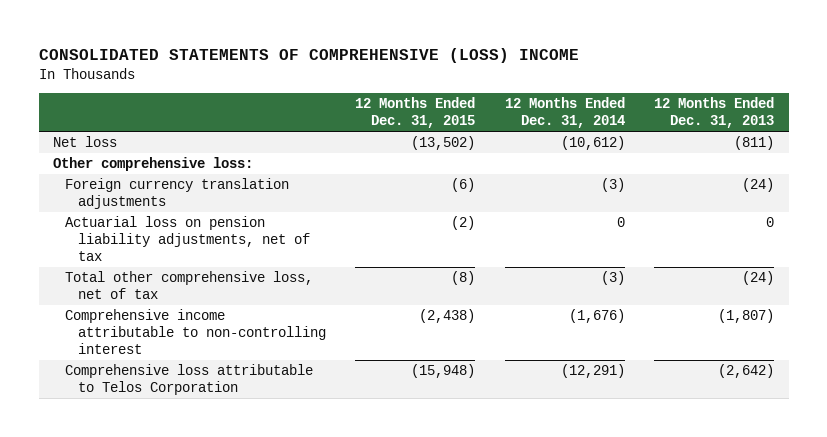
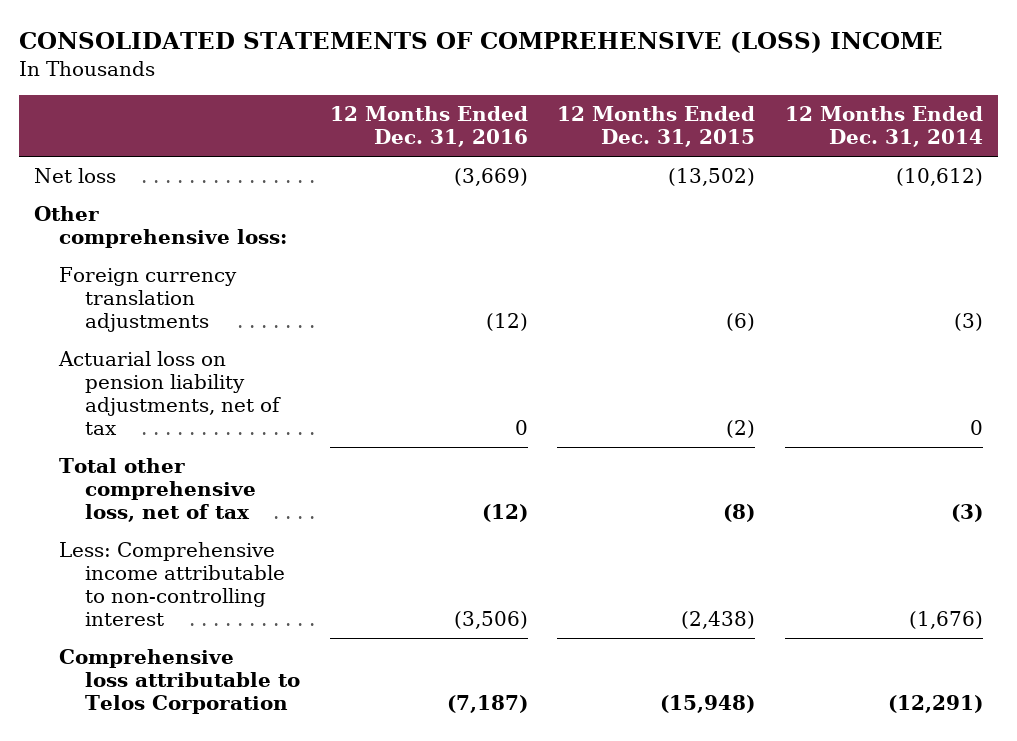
[654,97,775,129] 12 Months Ended Dec. 31, 2013 -> none
none -> [329,106,528,148] 12 Months Ended Dec. 31, 2016
[65,309,326,355] Comprehensive income attributable to non-controlling interest -> [59,542,285,627] Less: Comprehensive income attributable to non-controlling interest

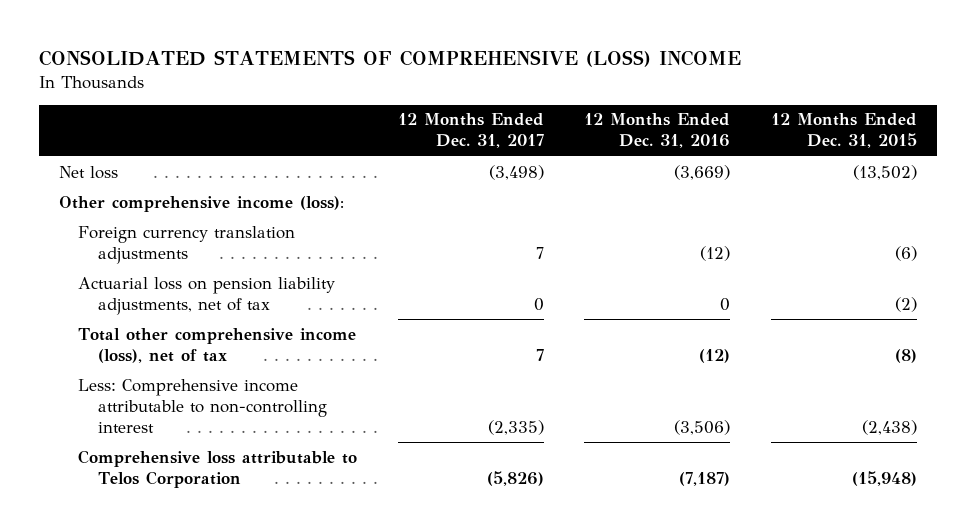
[785,106,984,148] 12 Months Ended Dec. 31, 2014 -> none
none -> [397,113,544,149] 12 Months Ended Dec. 31, 2017
[33,206,288,249] Other comprehensive loss: -> [59,195,345,212] Other comprehensive income (loss):
[59,458,256,523] Total other comprehensive loss, net of tax -> [78,327,357,363] Total other comprehensive income (loss), net of tax

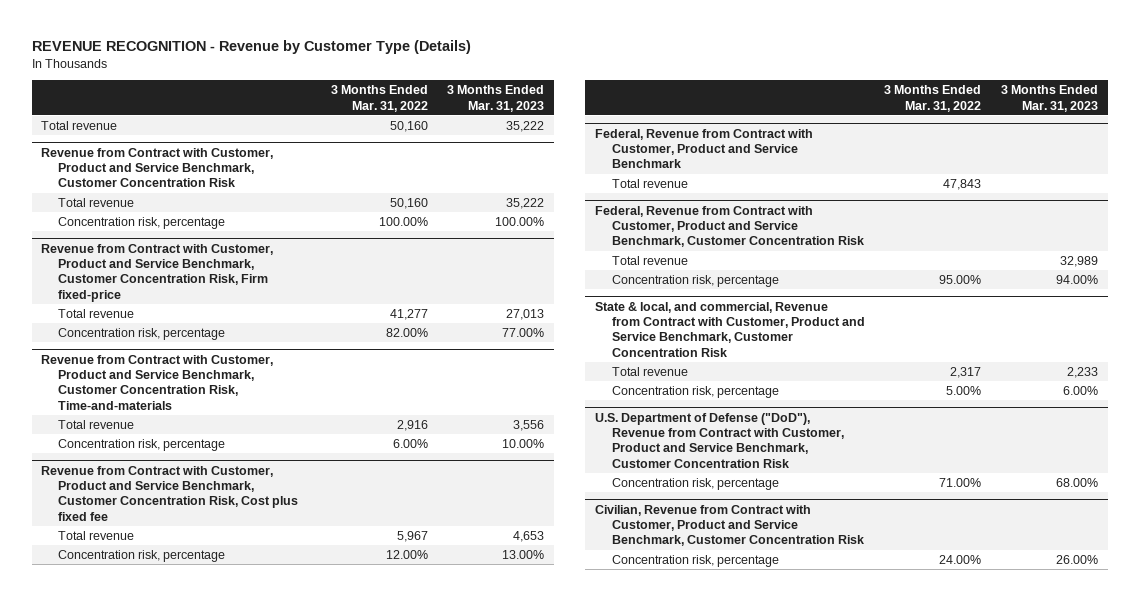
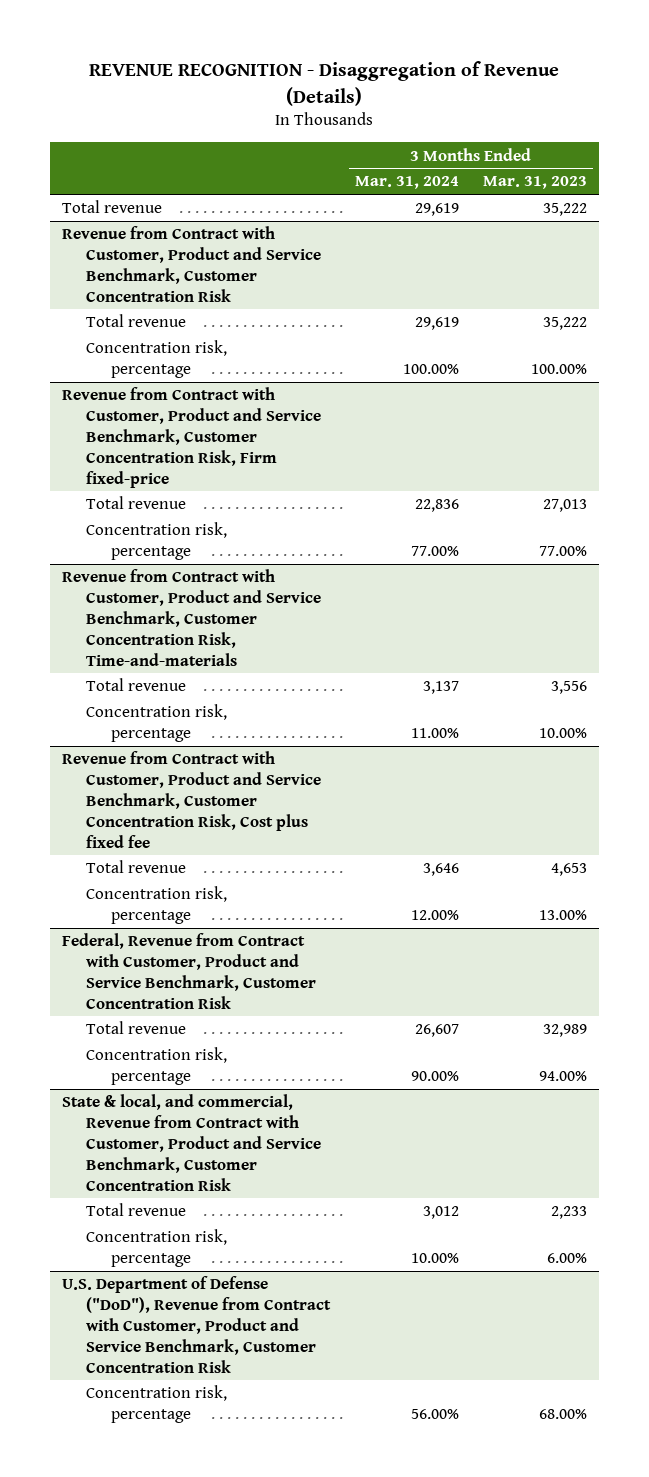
[31,40,471,55] REVENUE RECOGNITION - Revenue by Customer Type (Details) -> [89,61,560,106] REVENUE RECOGNITION - Disaggregation of Revenue (Details)
[330,85,428,112] 3 Months Ended Mar. 31, 2022 -> none
none -> [354,176,459,190] Mar. 31, 2024
[595,128,814,169] Federal, Revenue from Contract with Customer, Product and Service Benchmark -> none
[611,178,688,188] Total revenue -> none
[595,504,864,547] Civilian, Revenue from Contract with Customer, Product and Service Benchmark, Customer Concentration Risk -> none
[611,554,779,567] Concentration risk, percentage -> none

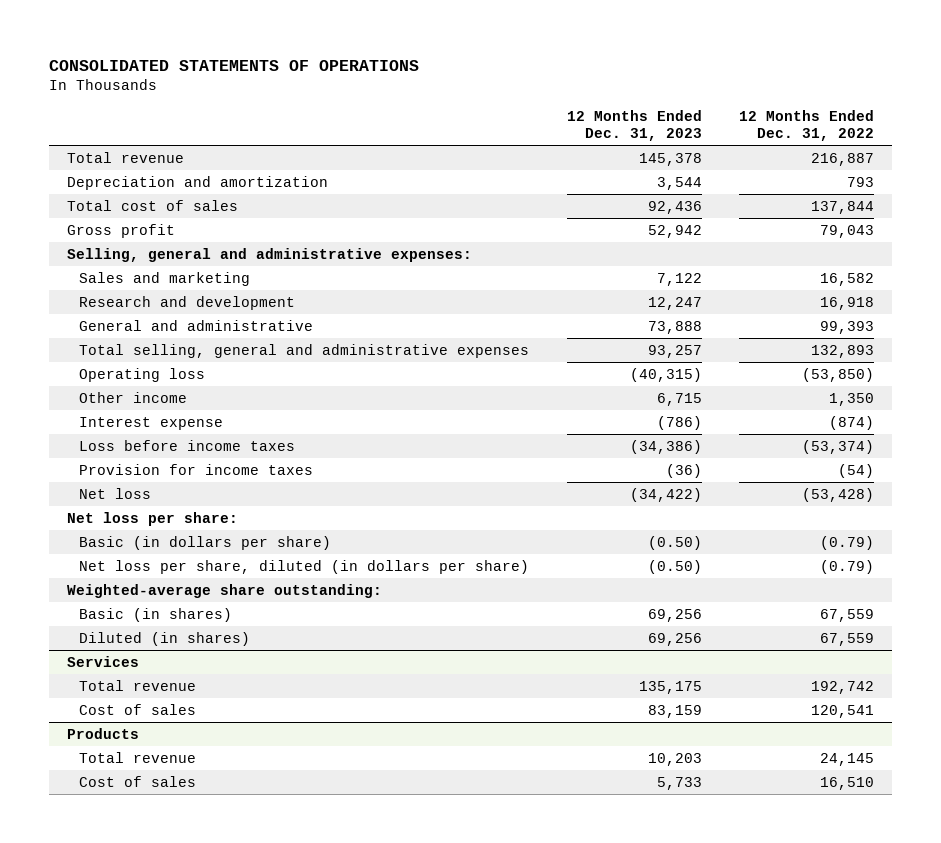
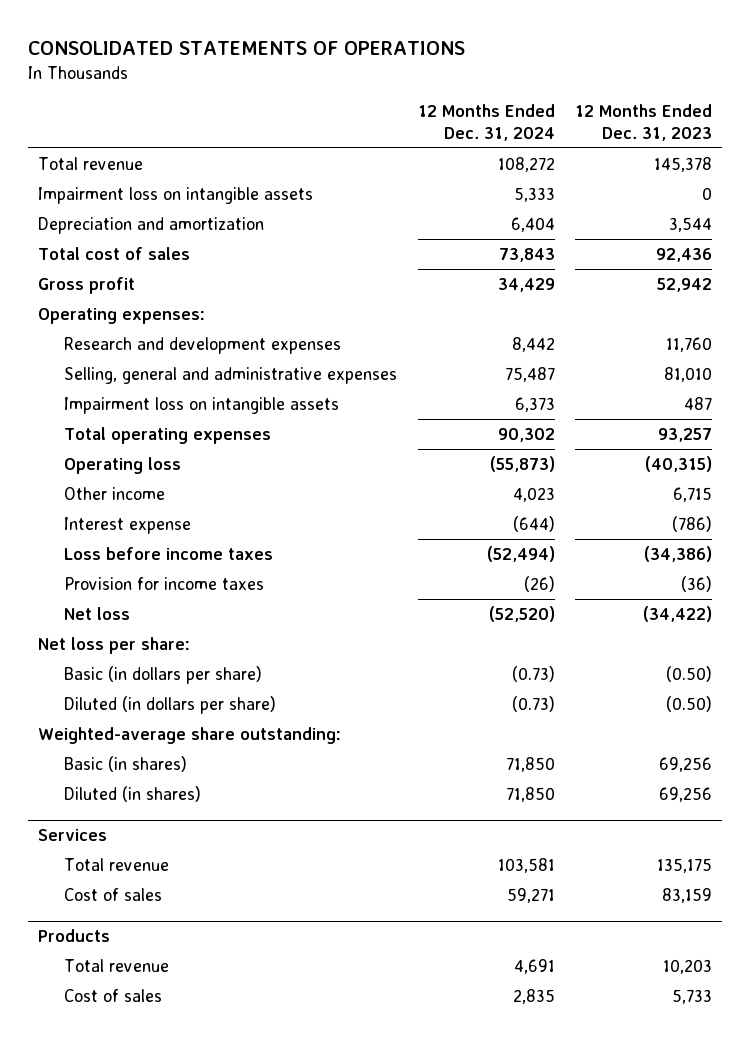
[738,110,874,141] 12 Months Ended Dec. 31, 2022 -> none
none -> [417,103,555,142] 12 Months Ended Dec. 31, 2024
none -> [38,186,314,204] Impairment loss on intangible assets
[67,247,473,262] Selling, general and administrative expenses: -> none
[79,271,251,286] Sales and marketing -> none
none -> [38,307,206,324] Operating expenses:
[79,295,296,310] Research and development -> [64,336,342,354] Research and development expenses
[647,296,702,310] 12,247 -> [666,336,713,352] 11,760
[79,319,314,331] General and administrative -> [64,366,398,384] Selling, general and administrative expenses
[647,320,702,334] 73,888 -> [664,366,713,382] 81,010
none -> [64,396,340,414] Impairment loss on intangible assets
[79,343,530,358] Total selling, general and administrative expenses -> [64,426,272,444] Total operating expenses
[79,559,530,574] Net loss per share, diluted (in dollars per share) -> [64,695,277,714] Diluted (in dollars per share)

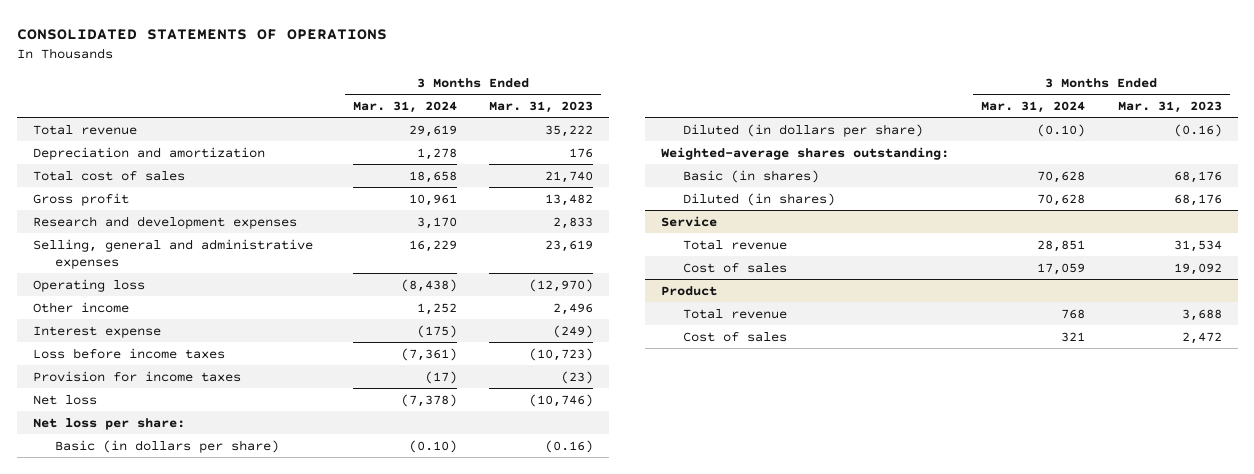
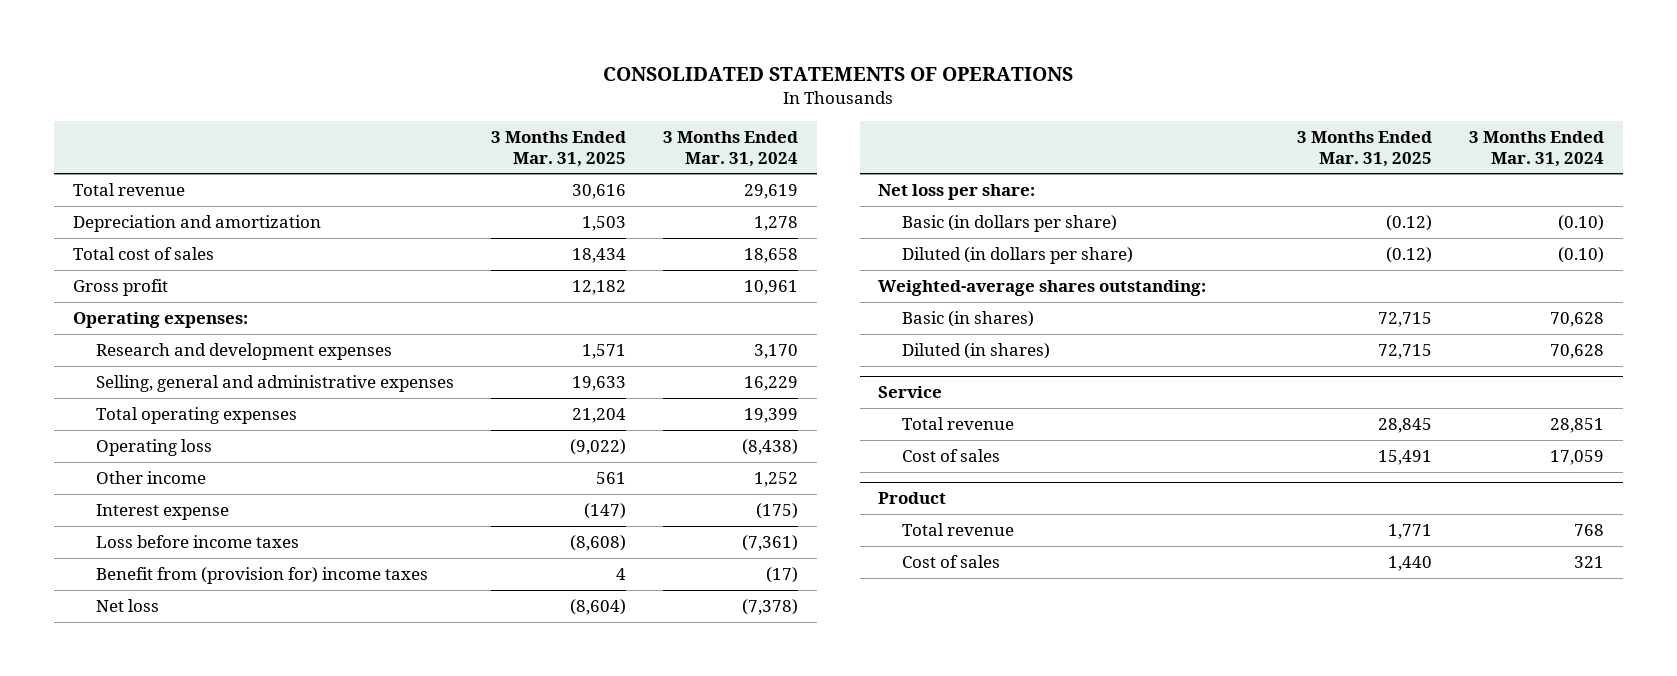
[489,101,594,114] Mar. 31, 2023 -> none
none -> [491,130,627,167] 3 Months Ended Mar. 31, 2025
none -> [72,311,248,328] Operating expenses:
none -> [95,406,297,424] Total operating expenses
[32,370,241,382] Provision for income taxes -> [95,566,428,584] Benefit from (provision for) income taxes

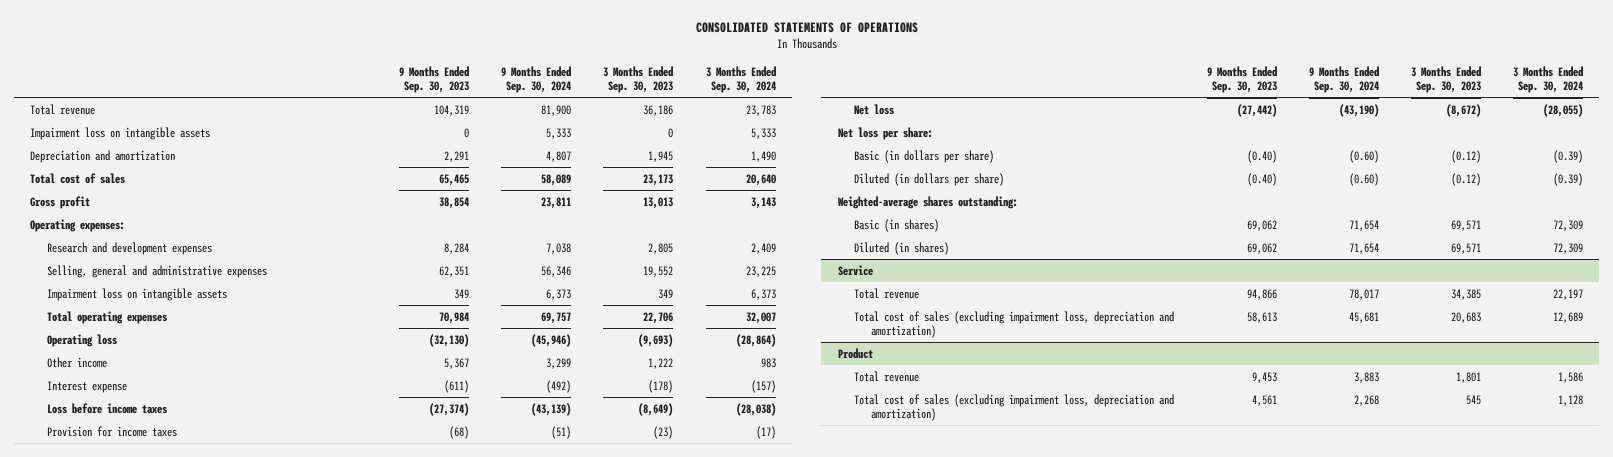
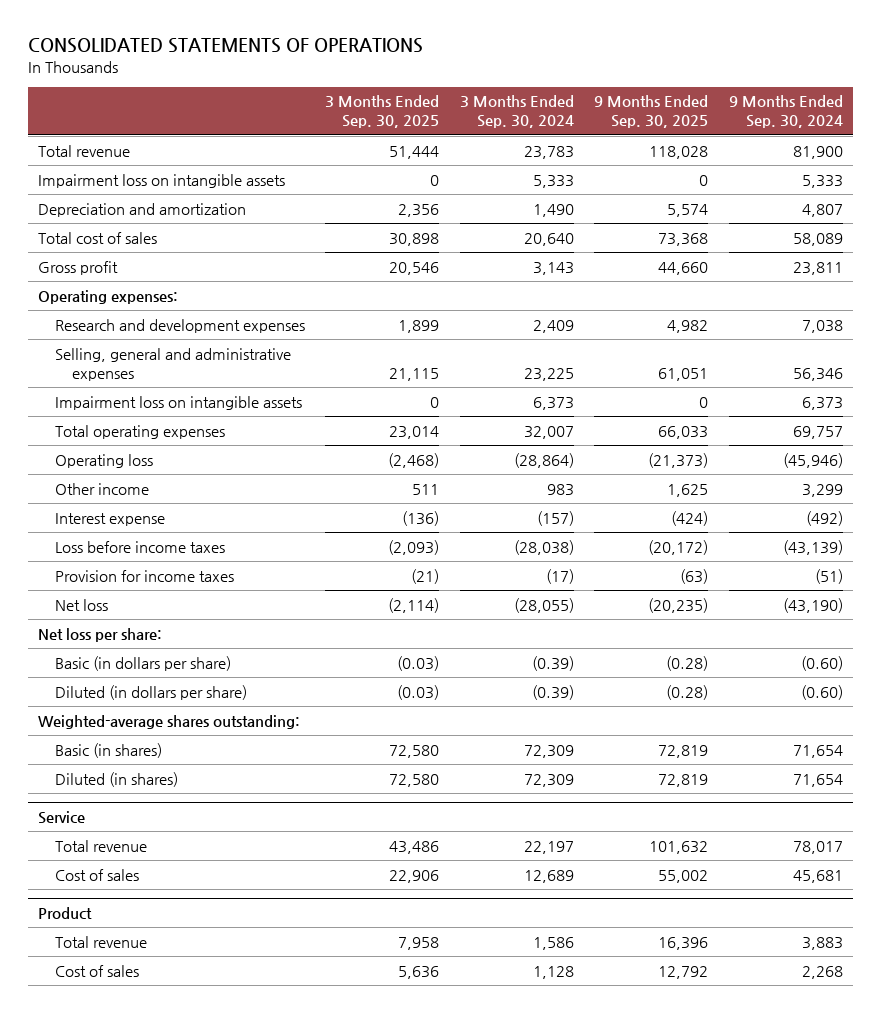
[399,65,470,93] 9 Months Ended Sep. 30, 2023 -> none
[603,65,674,93] 3 Months Ended Sep. 30, 2023 -> none
none -> [325,95,440,129] 3 Months Ended Sep. 30, 2025
none -> [594,95,709,129] 9 Months Ended Sep. 30, 2025
[854,310,1175,338] Total cost of sales (excluding impairment loss, depreciation and amortization) -> [55,868,140,881] Cost of sales
[854,393,1175,421] Total cost of sales (excluding impairment loss, depreciation and amortization) -> [55,964,140,977] Cost of sales

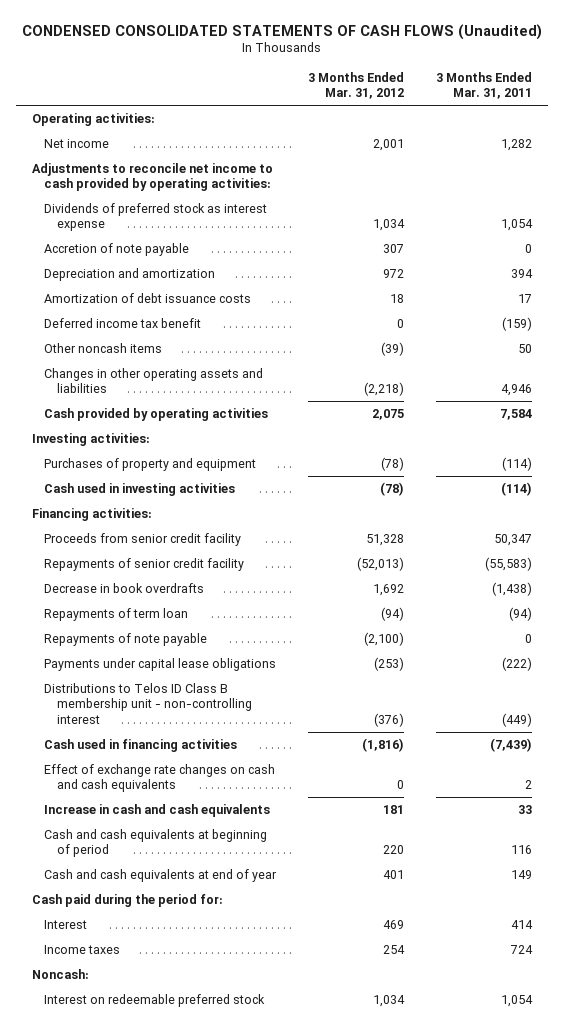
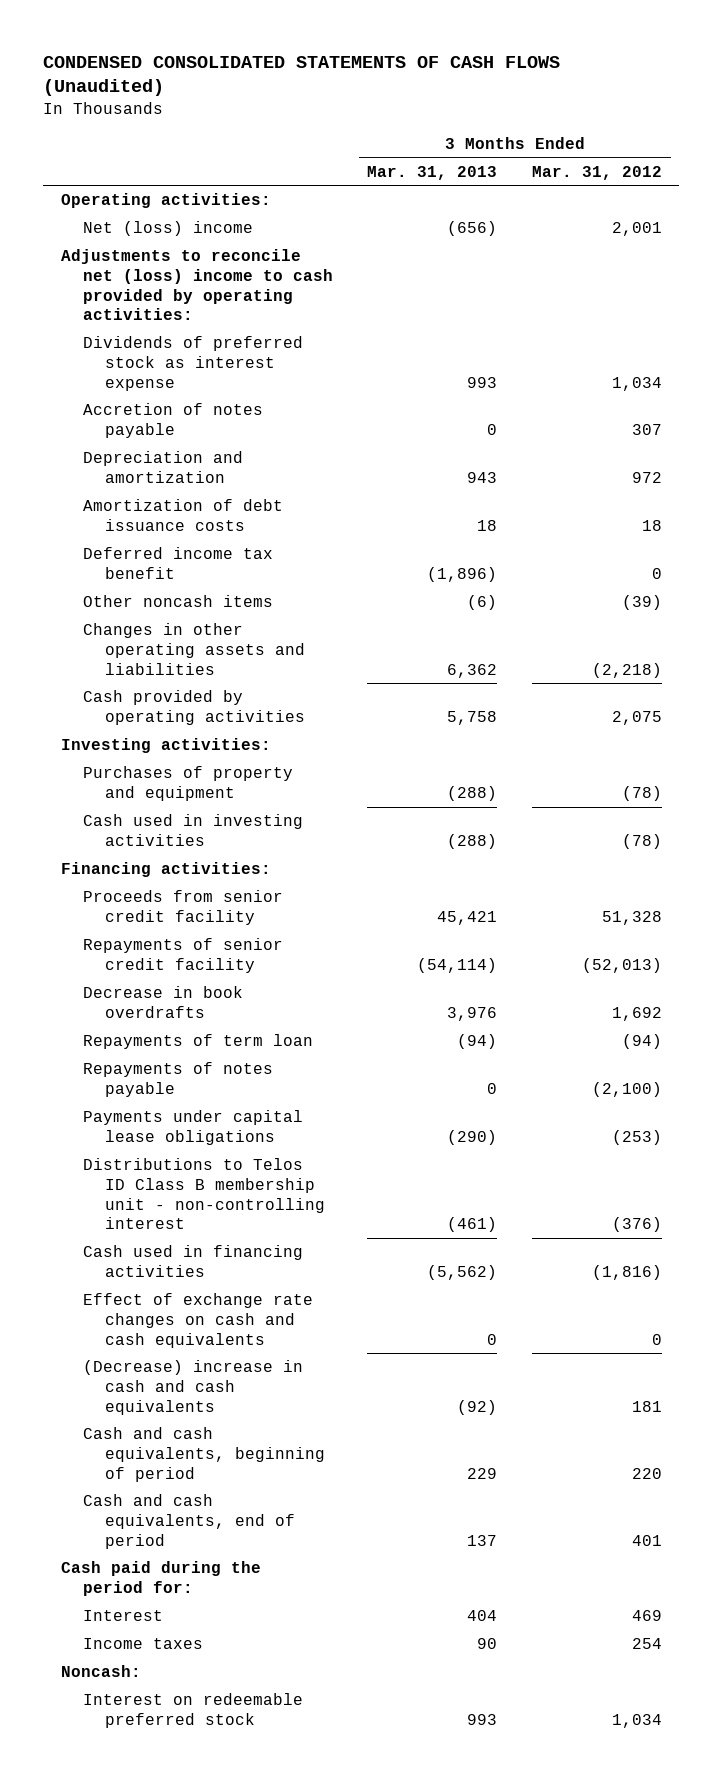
[435,71,532,100] 3 Months Ended Mar. 31, 2011 -> none
none -> [367,165,498,180] Mar. 31, 2013
[44,138,110,148] Net income -> [82,221,253,237] Net (loss) income
[32,162,274,192] Adjustments to reconcile net income to cash provided by operating activities: -> [60,249,333,321] Adjustments to reconcile net (loss) income to cash provided by operating activities:
[44,242,190,256] Accretion of note payable -> [82,403,263,438] Accretion of notes payable
[44,632,208,646] Repayments of note payable -> [82,1062,273,1097] Repayments of notes payable
[44,803,271,817] Increase in cash and cash equivalents -> [82,1360,303,1415] (Decrease) increase in cash and cash equivalents
[44,828,268,858] Cash and cash equivalents at beginning of period -> [82,1427,325,1482] Cash and cash equivalents, beginning of period
[44,868,278,882] Cash and cash equivalents at end of year -> [82,1494,295,1549] Cash and cash equivalents, end of period

